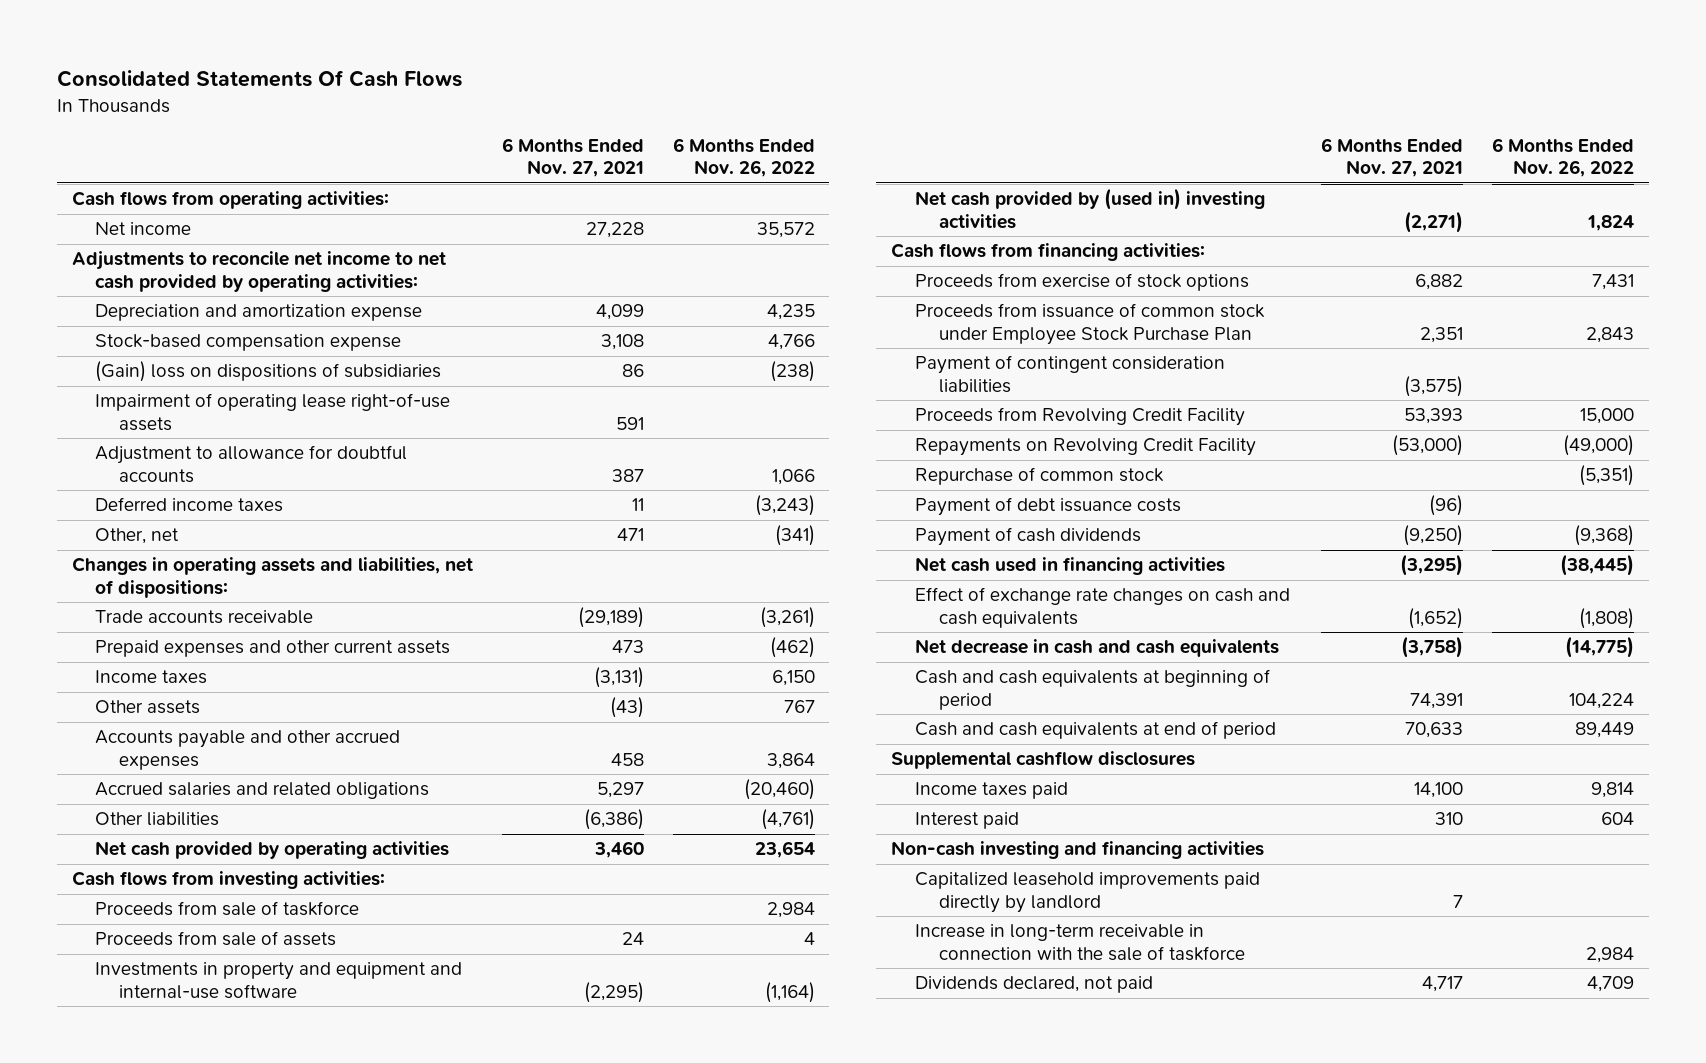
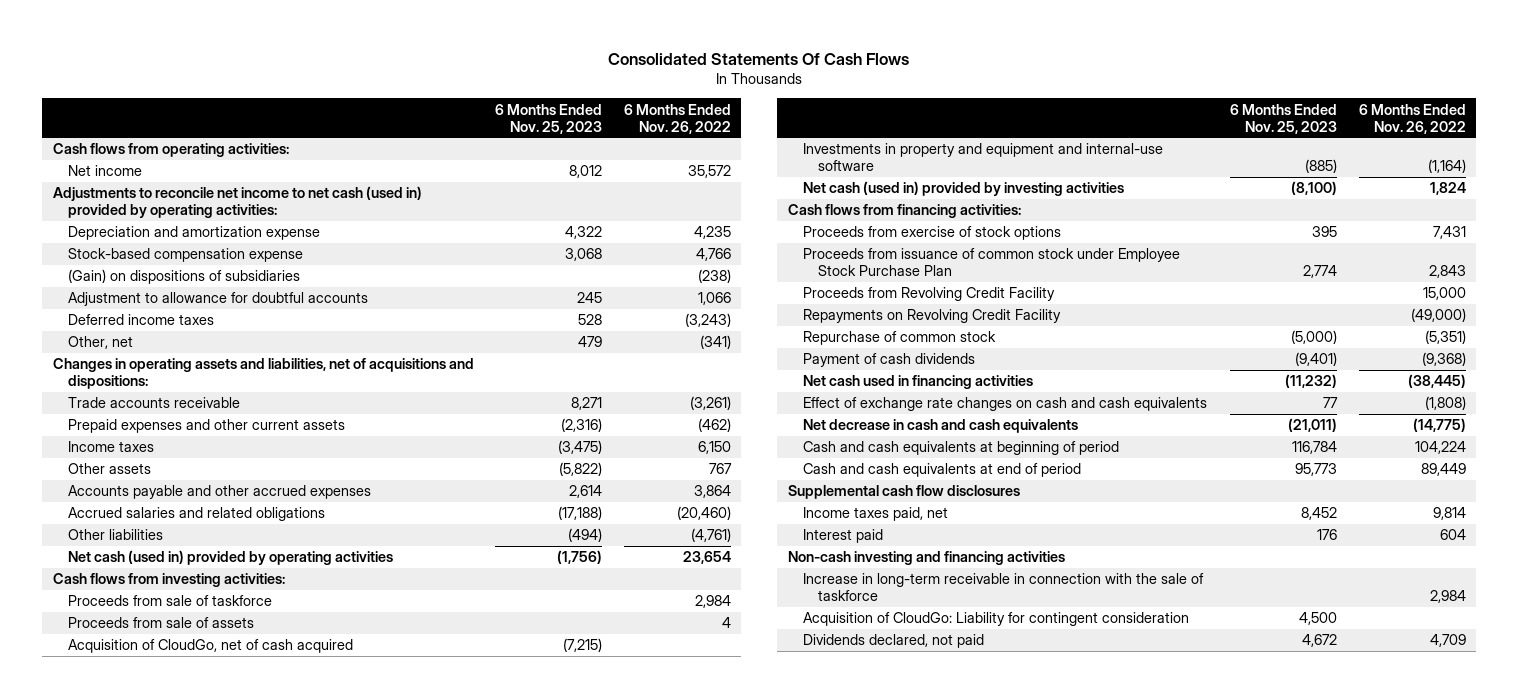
[501,137,644,177] 6 Months Ended Nov. 27, 2021 -> none
none -> [495,103,603,134] 6 Months Ended Nov. 25, 2023
[71,251,446,292] Adjustments to reconcile net income to net cash provided by operating activities: -> [52,186,422,219] Adjustments to reconcile net income to net cash (used in) provided by operating activities:
[95,393,451,431] Impairment of operating lease right-of-use assets -> none
[95,361,442,383] (Gain) loss on dispositions of subsidiaries -> [67,269,300,285] (Gain) on dispositions of subsidiaries
[71,557,473,598] Changes in operating assets and liabilities, net of dispositions: -> [52,358,474,390] Changes in operating assets and liabilities, net of acquisitions and dispositions:
[95,841,450,860] Net cash provided by operating activities -> [67,550,393,566] Net cash (used in) provided by operating activities
none -> [67,639,353,654] Acquisition of CloudGo, net of cash acquired
[914,188,1265,229] Net cash provided by (used in) investing activities -> [802,181,1124,197] Net cash (used in) provided by investing activities
[914,355,1225,393] Payment of contingent consideration liabilities -> none
[914,497,1181,517] Payment of debt issuance costs -> none
[890,751,1195,770] Supplemental cashflow disclosures -> [787,485,1020,500] Supplemental cash flow disclosures
[914,782,1068,800] Income taxes paid -> [802,507,948,522] Income taxes paid, net
[914,872,1260,913] Capitalized leasehold improvements paid directly by landlord -> none
none -> [802,612,1189,627] Acquisition of CloudGo: Liability for contingent consideration

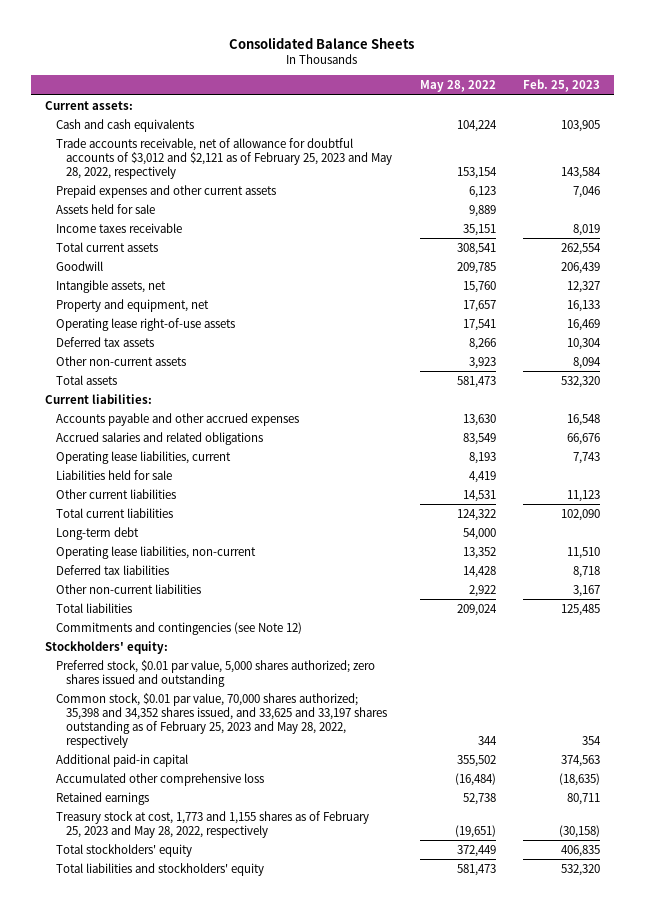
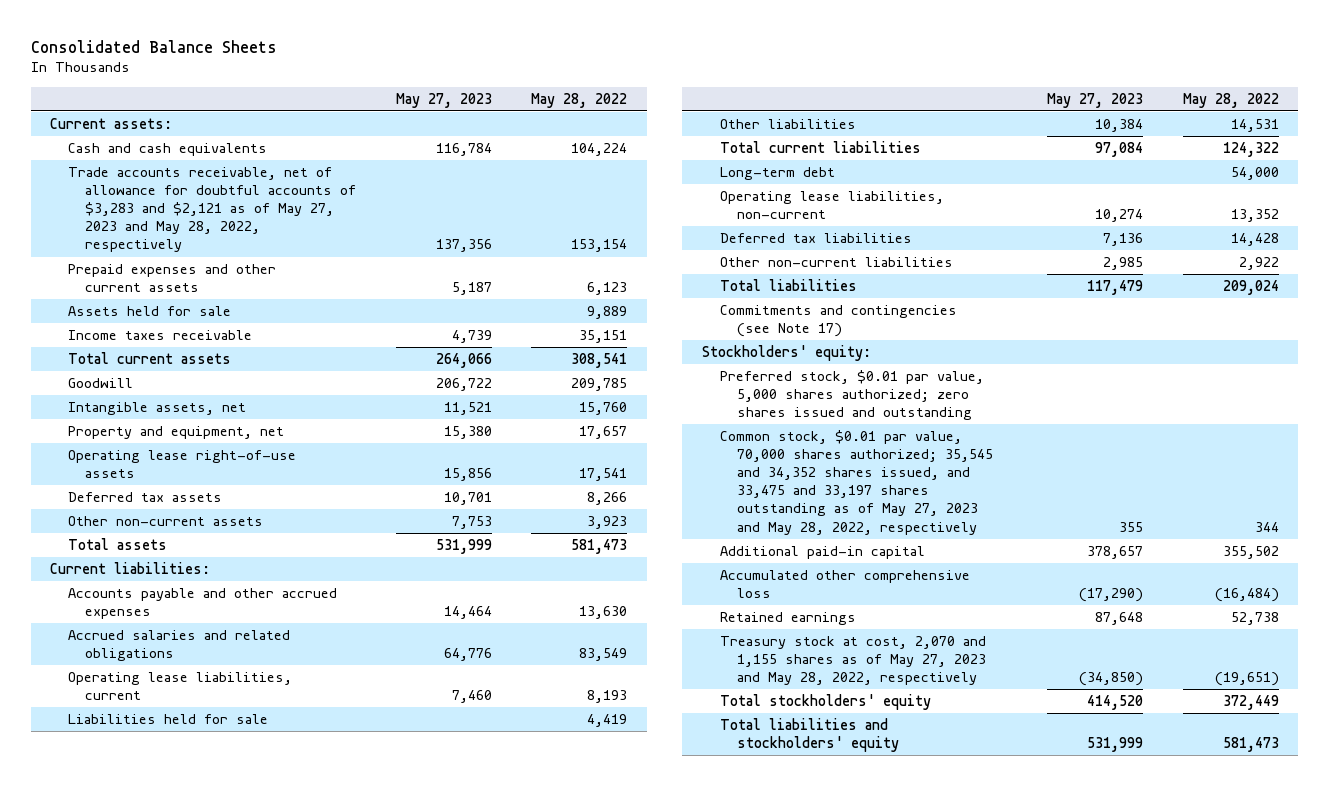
[523,79,601,93] Feb. 25, 2023 -> none
none -> [395,92,492,108] May 27, 2023
[55,137,393,179] Trade accounts receivable, net of allowance for doubtful accounts of $3,012 and $2,121 as of February 25, 2023 and May 28, 2022, respectively -> [67,167,357,253] Trade accounts receivable, net of allowance for doubtful accounts of $3,283 and $2,121 as of May 27, 2023 and May 28, 2022, respectively
[55,488,176,499] Other current liabilities -> [719,119,856,130] Other liabilities
[55,621,302,635] Commitments and contingencies (see Note 12) -> [719,305,957,338] Commitments and contingencies (see Note 17)
[55,692,388,748] Common stock, $0.01 par value, 70,000 shares authorized; 35,398 and 34,352 shares issued, and 33,625 and 33,197 shares outstanding as of February 25, 2023 and May 28, 2022, respectively -> [719,430,993,535] Common stock, $0.01 par value, 70,000 shares authorized; 35,545 and 34,352 shares issued, and 33,475 and 33,197 shares outstanding as of May 27, 2023 and May 28, 2022, respectively
[55,810,369,838] Treasury stock at cost, 1,773 and 1,155 shares as of February 25, 2023 and May 28, 2022, respectively -> [719,636,986,686] Treasury stock at cost, 2,070 and 1,155 shares as of May 27, 2023 and May 28, 2022, respectively

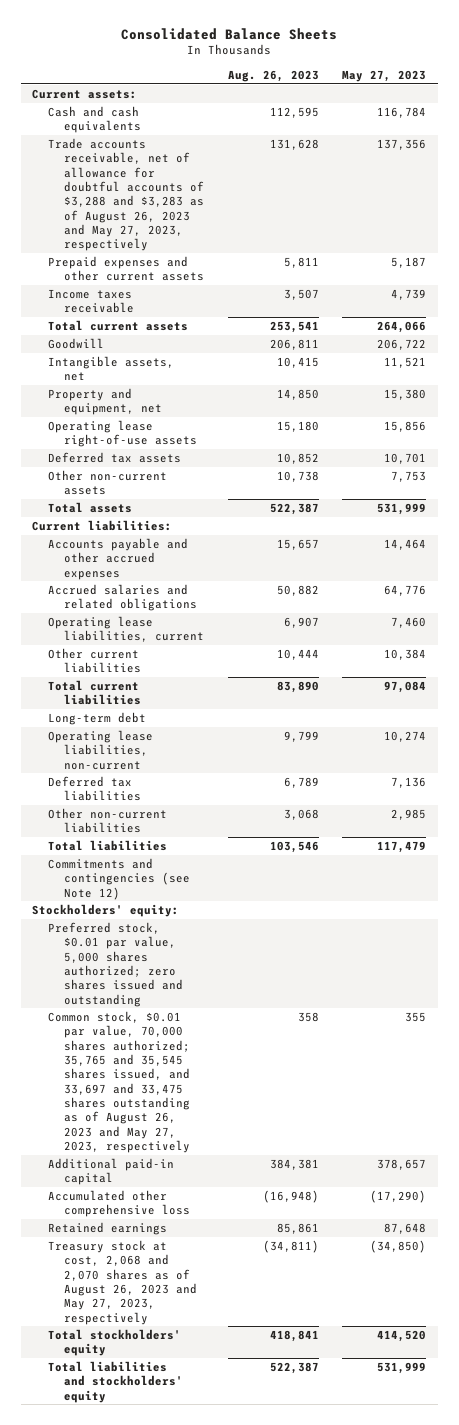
[530,92,627,108] May 28, 2022 -> none
none -> [227,70,319,83] Aug. 26, 2023
[67,167,357,253] Trade accounts receivable, net of allowance for doubtful accounts of $3,283 and $2,121 as of May 27, 2023 and May 28, 2022, respectively -> [48,137,205,252] Trade accounts receivable, net of allowance for doubtful accounts of $3,288 and $3,283 as of August 26, 2023 and May 27, 2023, respectively
[67,306,231,317] Assets held for sale -> none
[67,714,268,725] Liabilities held for sale -> none
[719,119,856,130] Other liabilities -> [48,647,142,674] Other current liabilities
[719,305,957,338] Commitments and contingencies (see Note 17) -> [48,857,191,900] Commitments and contingencies (see Note 12)
[719,430,993,535] Common stock, $0.01 par value, 70,000 shares authorized; 35,545 and 34,352 shares issued, and 33,475 and 33,197 shares outstanding as of May 27, 2023 and May 28, 2022, respectively -> [48,1010,191,1153] Common stock, $0.01 par value, 70,000 shares authorized; 35,765 and 35,545 shares issued, and 33,697 and 33,475 shares outstanding as of August 26, 2023 and May 27, 2023, respectively
[719,636,986,686] Treasury stock at cost, 2,070 and 1,155 shares as of May 27, 2023 and May 28, 2022, respectively -> [48,1239,198,1325] Treasury stock at cost, 2,068 and 2,070 shares as of August 26, 2023 and May 27, 2023, respectively

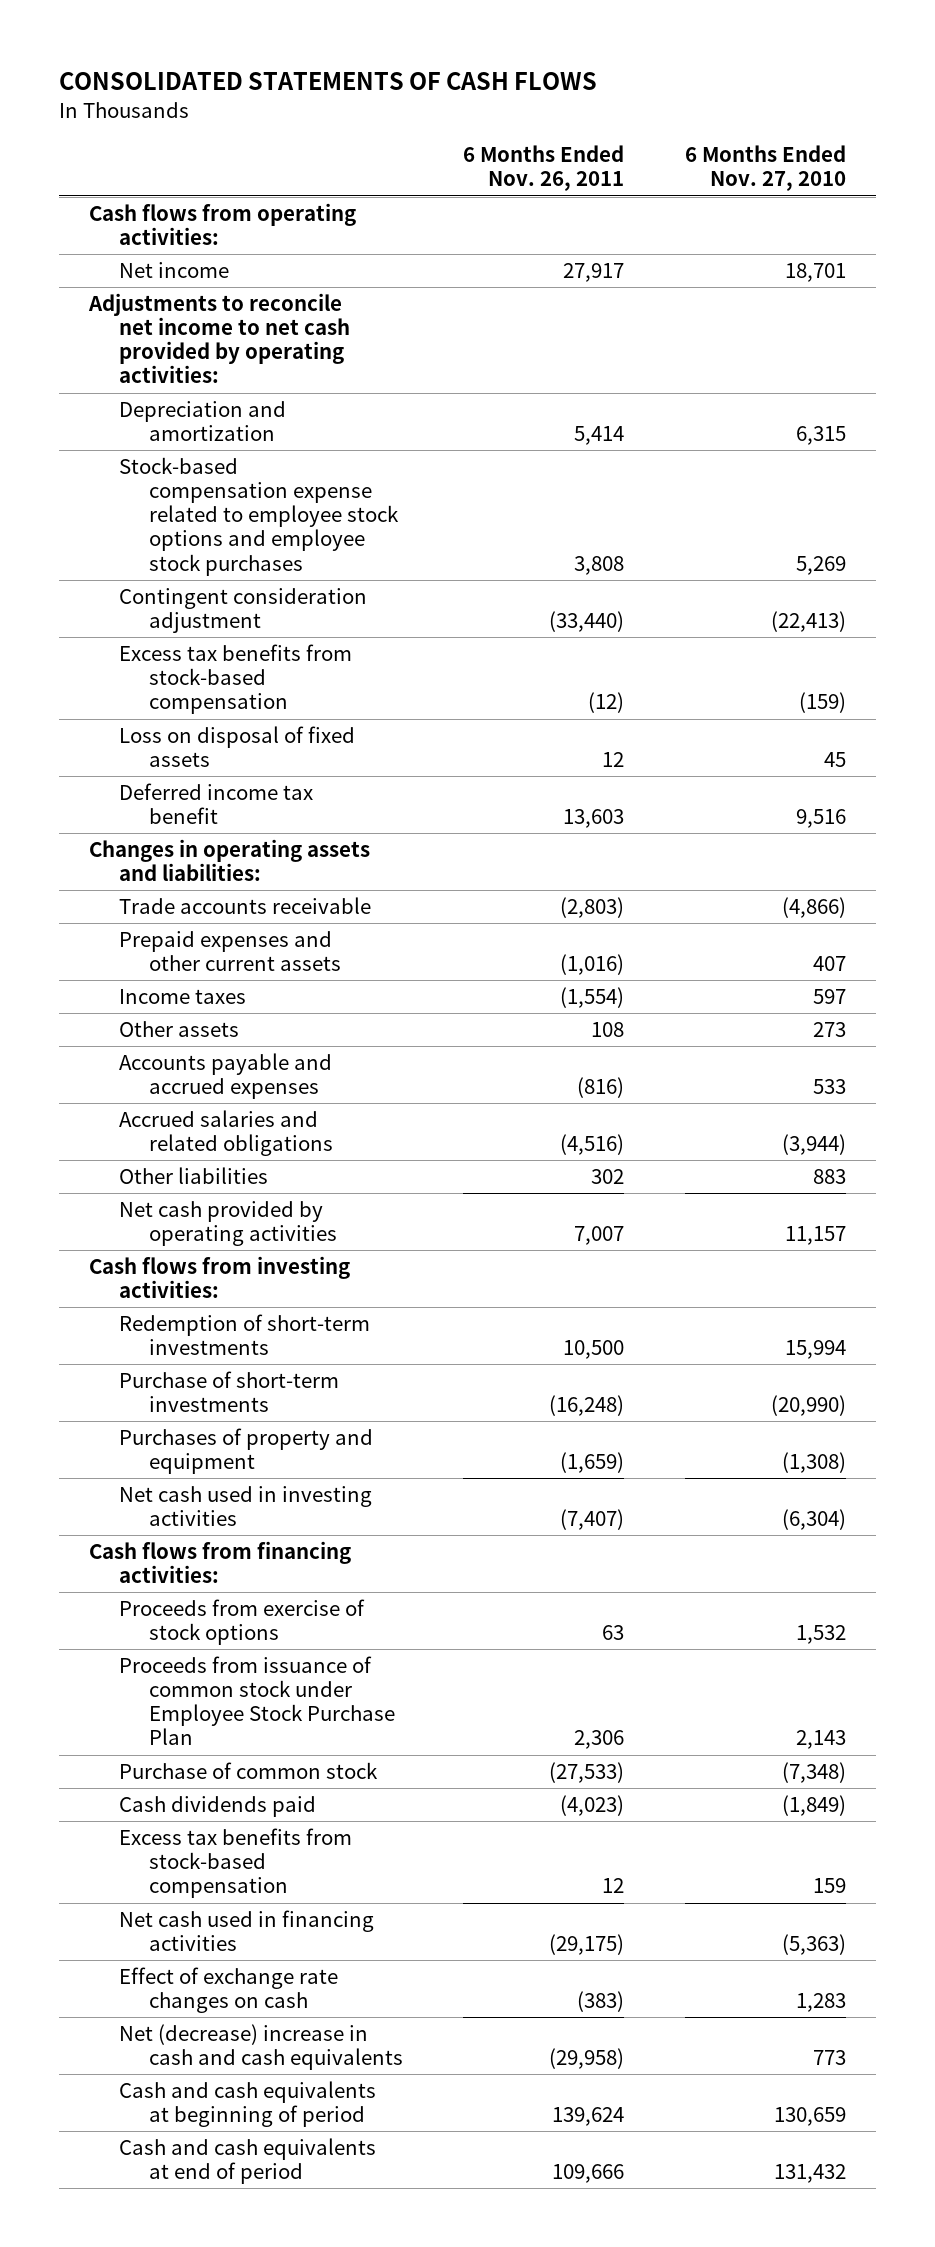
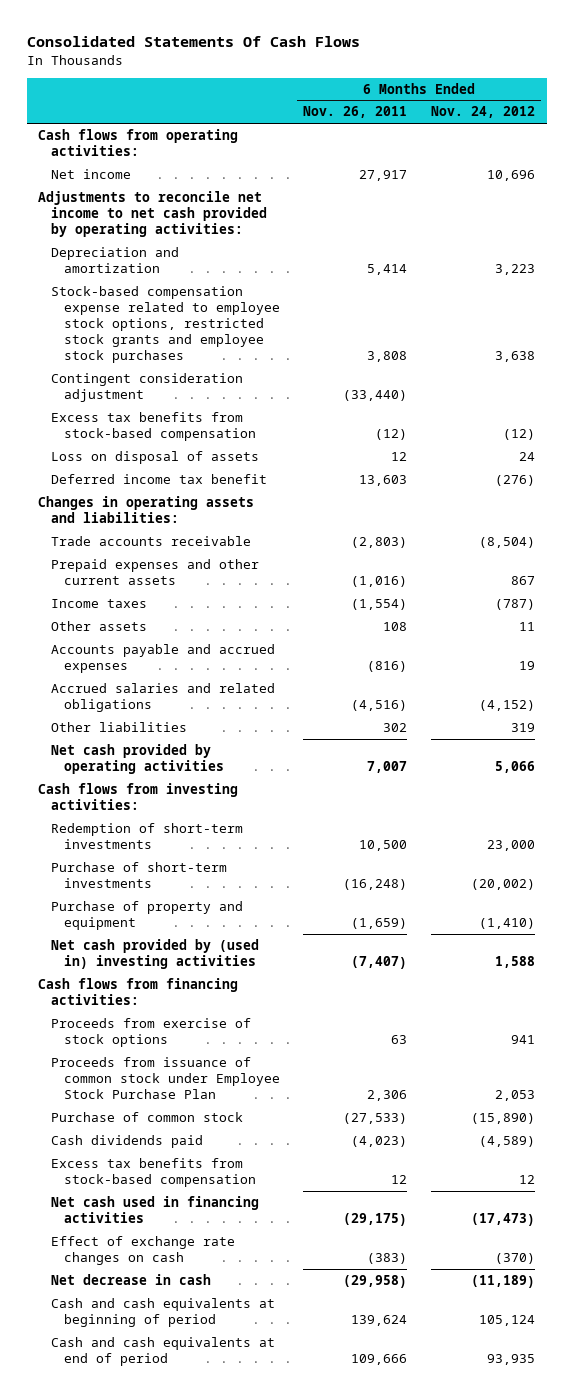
[58,72,597,91] CONSOLIDATED STATEMENTS OF CASH FLOWS -> [26,35,360,47] Consolidated Statements Of Cash Flows
[684,145,846,192] 6 Months Ended Nov. 27, 2010 -> none
none -> [431,106,536,119] Nov. 24, 2012
[118,457,399,576] Stock-based compensation expense related to employee stock options and employee stock purchases -> [51,286,280,364] Stock-based compensation expense related to employee stock options, restricted stock grants and employee stock purchases
[118,726,355,768] Loss on disposal of fixed assets -> [51,451,260,465] Loss on disposal of assets
[118,1428,373,1475] Purchases of property and equipment -> [51,901,244,931] Purchase of property and equipment
[118,1486,372,1527] Net cash used in investing activities -> [51,939,260,970] Net cash provided by (used in) investing activities
[118,2024,403,2071] Net (decrease) increase in cash and cash equivalents -> [51,1274,212,1286] Net decrease in cash

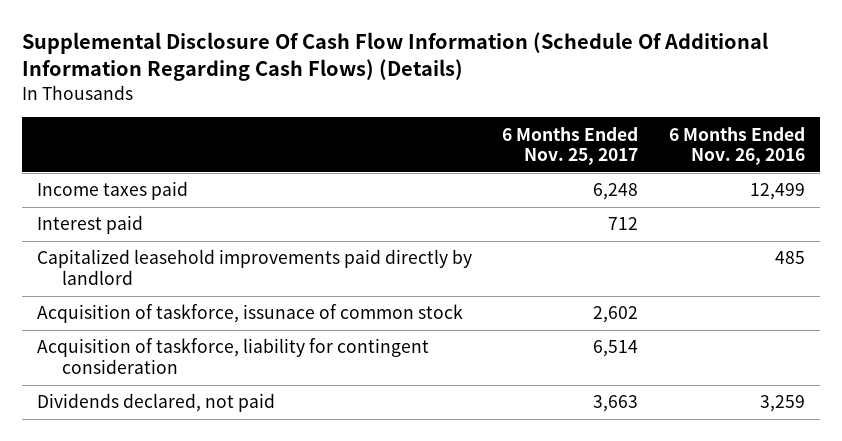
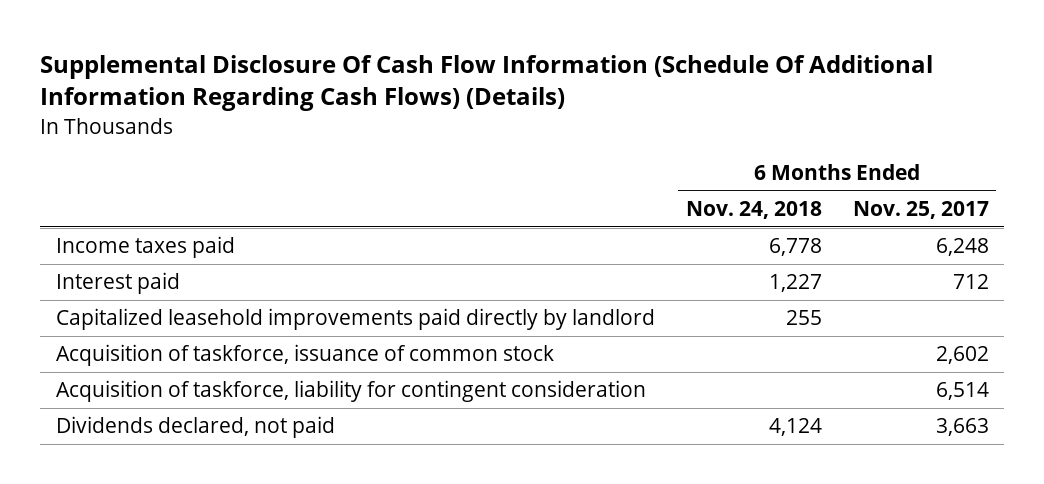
[668,126,805,166] 6 Months Ended Nov. 26, 2016 -> none
none -> [685,201,822,220] Nov. 24, 2018
[37,304,464,324] Acquisition of taskforce, issunace of common stock -> [55,344,554,367] Acquisition of taskforce, issuance of common stock

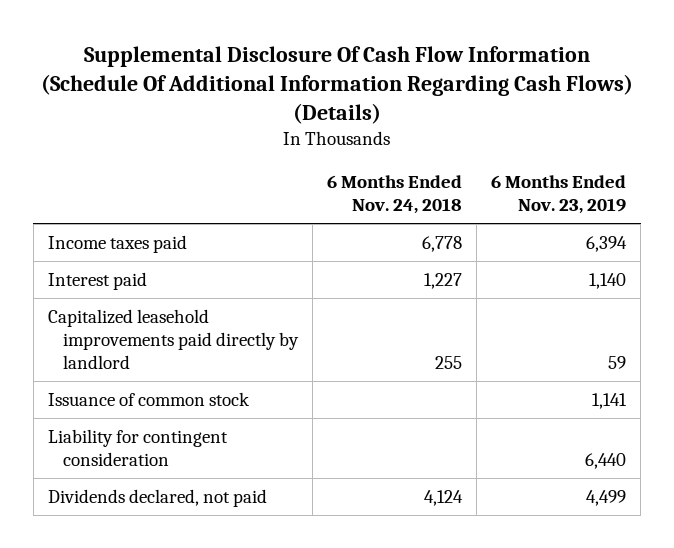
[852,201,989,220] Nov. 25, 2017 -> none
none -> [491,174,627,215] 6 Months Ended Nov. 23, 2019
[55,344,554,367] Acquisition of taskforce, issuance of common stock -> [47,391,250,406] Issuance of common stock
[55,380,646,403] Acquisition of taskforce, liability for contingent consideration -> [47,428,228,467] Liability for contingent consideration

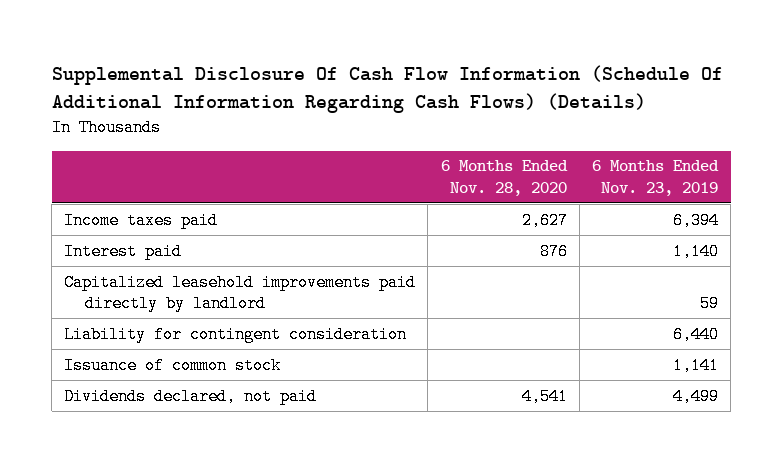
[327,174,463,215] 6 Months Ended Nov. 24, 2018 -> none
none -> [440,160,568,196] 6 Months Ended Nov. 28, 2020
[47,391,250,406] Issuance of common stock -> [64,356,282,374] Issuance of common stock

